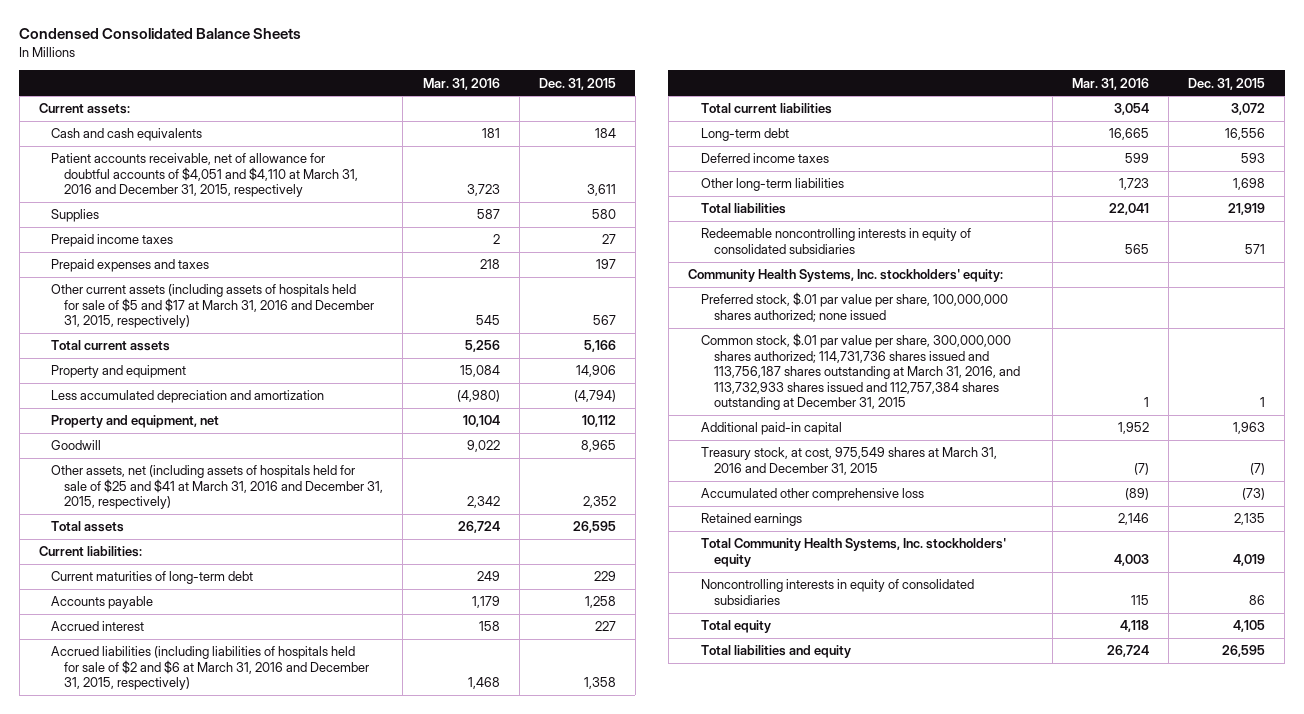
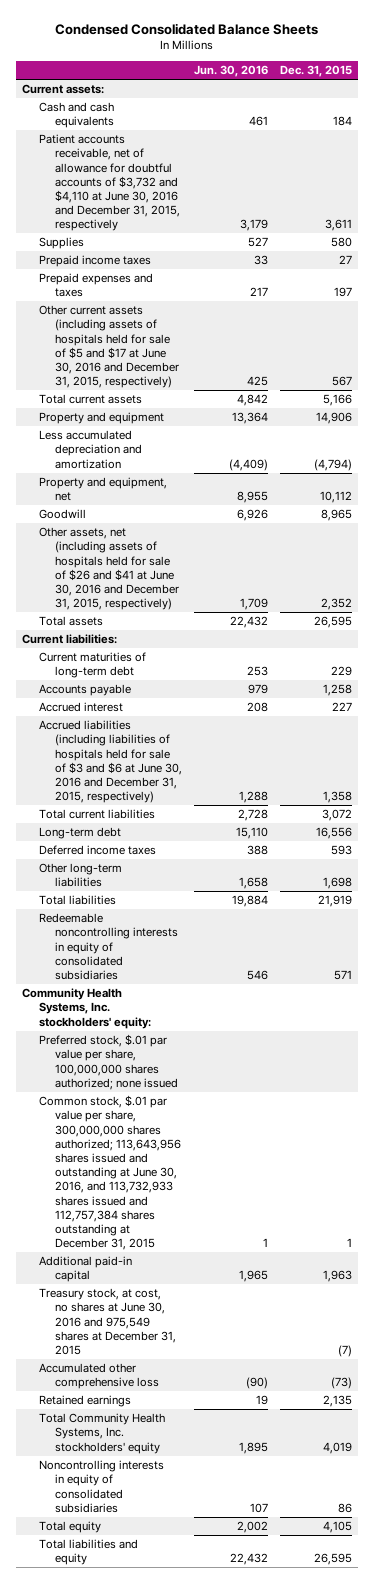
[422,77,500,90] Mar. 31, 2016 -> none
none -> [194,65,269,78] Jun. 30, 2016
[51,153,359,198] Patient accounts receivable, net of allowance for doubtful accounts of $4,051 and $4,110 at March 31, 2016 and December 31, 2015, respectively -> [38,134,181,232] Patient accounts receivable, net of allowance for doubtful accounts of $3,732 and $4,110 at June 30, 2016 and December 31, 2015, respectively
[51,284,375,329] Other current assets (including assets of hospitals held for sale of $5 and $17 at March 31, 2016 and December 31, 2015, respectively) -> [38,305,180,389] Other current assets (including assets of hospitals held for sale of $5 and $17 at June 30, 2016 and December 31, 2015, respectively)
[51,465,384,510] Other assets, net (including assets of hospitals held for sale of $25 and $41 at March 31, 2016 and December 31, 2015, respectively) -> [38,527,180,611] Other assets, net (including assets of hospitals held for sale of $26 and $41 at June 30, 2016 and December 31, 2015, respectively)
[51,646,370,691] Accrued liabilities (including liabilities of hospitals held for sale of $2 and $6 at March 31, 2016 and December 31, 2015, respectively) -> [38,720,183,804] Accrued liabilities (including liabilities of hospitals held for sale of $3 and $6 at June 30, 2016 and December 31, 2015, respectively)
[700,333,1020,411] Common stock, $.01 par value per share, 300,000,000 shares authorized; 114,731,736 shares issued and 113,756,187 shares outstanding at March 31, 2016, and 113,732,933 shares issued and 112,757,384 shares outstanding at December 31, 2015 -> [38,1095,182,1251] Common stock, $.01 par value per share, 300,000,000 shares authorized; 113,643,956 shares issued and outstanding at June 30, 2016, and 113,732,933 shares issued and 112,757,384 shares outstanding at December 31, 2015
[700,447,997,475] Treasury stock, at cost, 975,549 shares at March 31, 2016 and December 31, 2015 -> [38,1288,177,1356] Treasury stock, at cost, no shares at June 30, 2016 and 975,549 shares at December 31, 2015

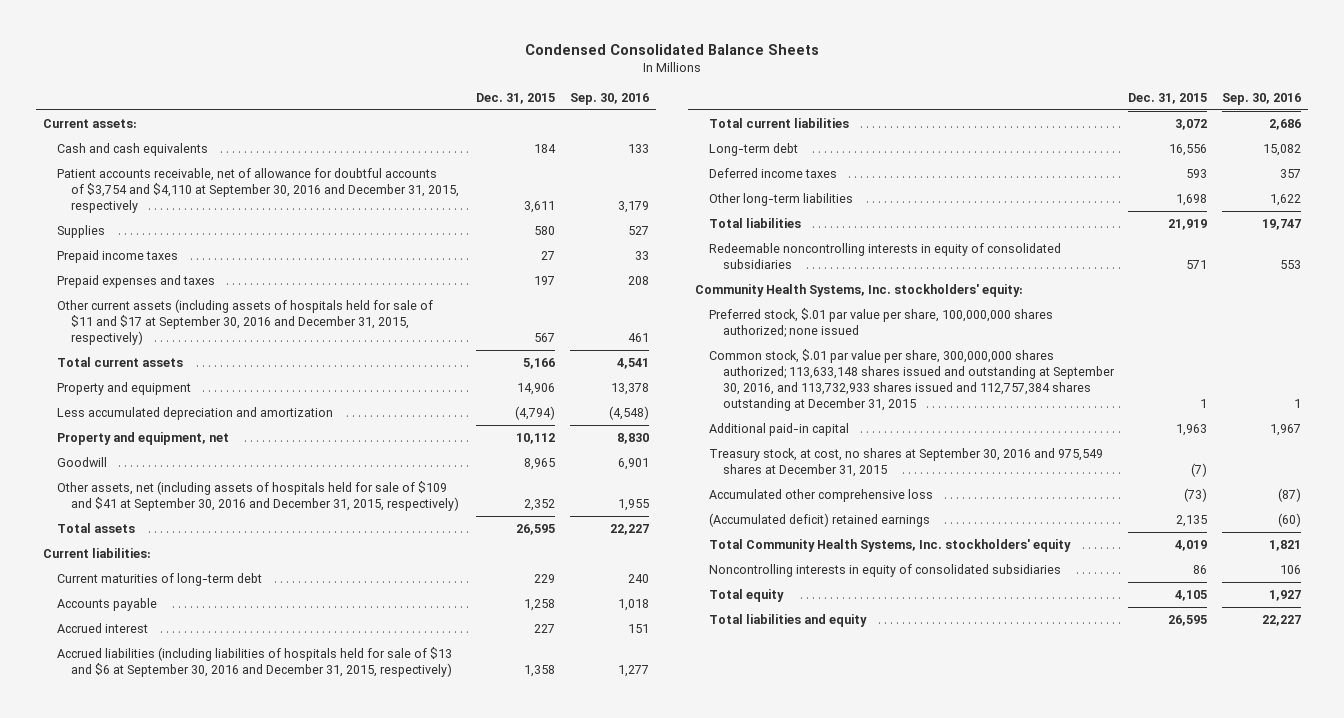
[194,65,269,78] Jun. 30, 2016 -> none
none -> [569,92,649,105] Sep. 30, 2016
[38,134,181,232] Patient accounts receivable, net of allowance for doubtful accounts of $3,732 and $4,110 at June 30, 2016 and December 31, 2015, respectively -> [56,167,459,213] Patient accounts receivable, net of allowance for doubtful accounts of $3,754 and $4,110 at September 30, 2016 and December 31, 2015, respectively
[38,305,180,389] Other current assets (including assets of hospitals held for sale of $5 and $17 at June 30, 2016 and December 31, 2015, respectively) -> [56,298,433,345] Other current assets (including assets of hospitals held for sale of $11 and $17 at September 30, 2016 and December 31, 2015, respectively)
[38,527,180,611] Other assets, net (including assets of hospitals held for sale of $26 and $41 at June 30, 2016 and December 31, 2015, respectively) -> [56,480,459,511] Other assets, net (including assets of hospitals held for sale of $109 and $41 at September 30, 2016 and December 31, 2015, respectively)
[38,720,183,804] Accrued liabilities (including liabilities of hospitals held for sale of $3 and $6 at June 30, 2016 and December 31, 2015, respectively) -> [56,646,452,677] Accrued liabilities (including liabilities of hospitals held for sale of $13 and $6 at September 30, 2016 and December 31, 2015, respectively)
[38,1095,182,1251] Common stock, $.01 par value per share, 300,000,000 shares authorized; 113,643,956 shares issued and outstanding at June 30, 2016, and 113,732,933 shares issued and 112,757,384 shares outstanding at December 31, 2015 -> [708,348,1115,411] Common stock, $.01 par value per share, 300,000,000 shares authorized; 113,633,148 shares issued and outstanding at September 30, 2016, and 113,732,933 shares issued and 112,757,384 shares outstanding at December 31, 2015
[38,1288,177,1356] Treasury stock, at cost, no shares at June 30, 2016 and 975,549 shares at December 31, 2015 -> [708,447,1103,477] Treasury stock, at cost, no shares at September 30, 2016 and 975,549 shares at December 31, 2015
[38,1395,131,1408] Retained earnings -> [708,512,930,527] (Accumulated deficit) retained earnings

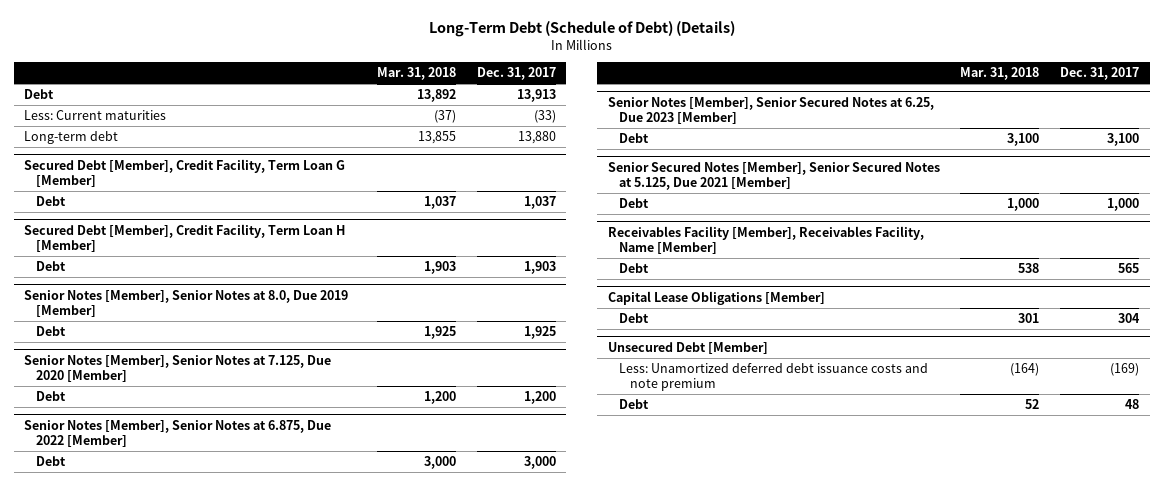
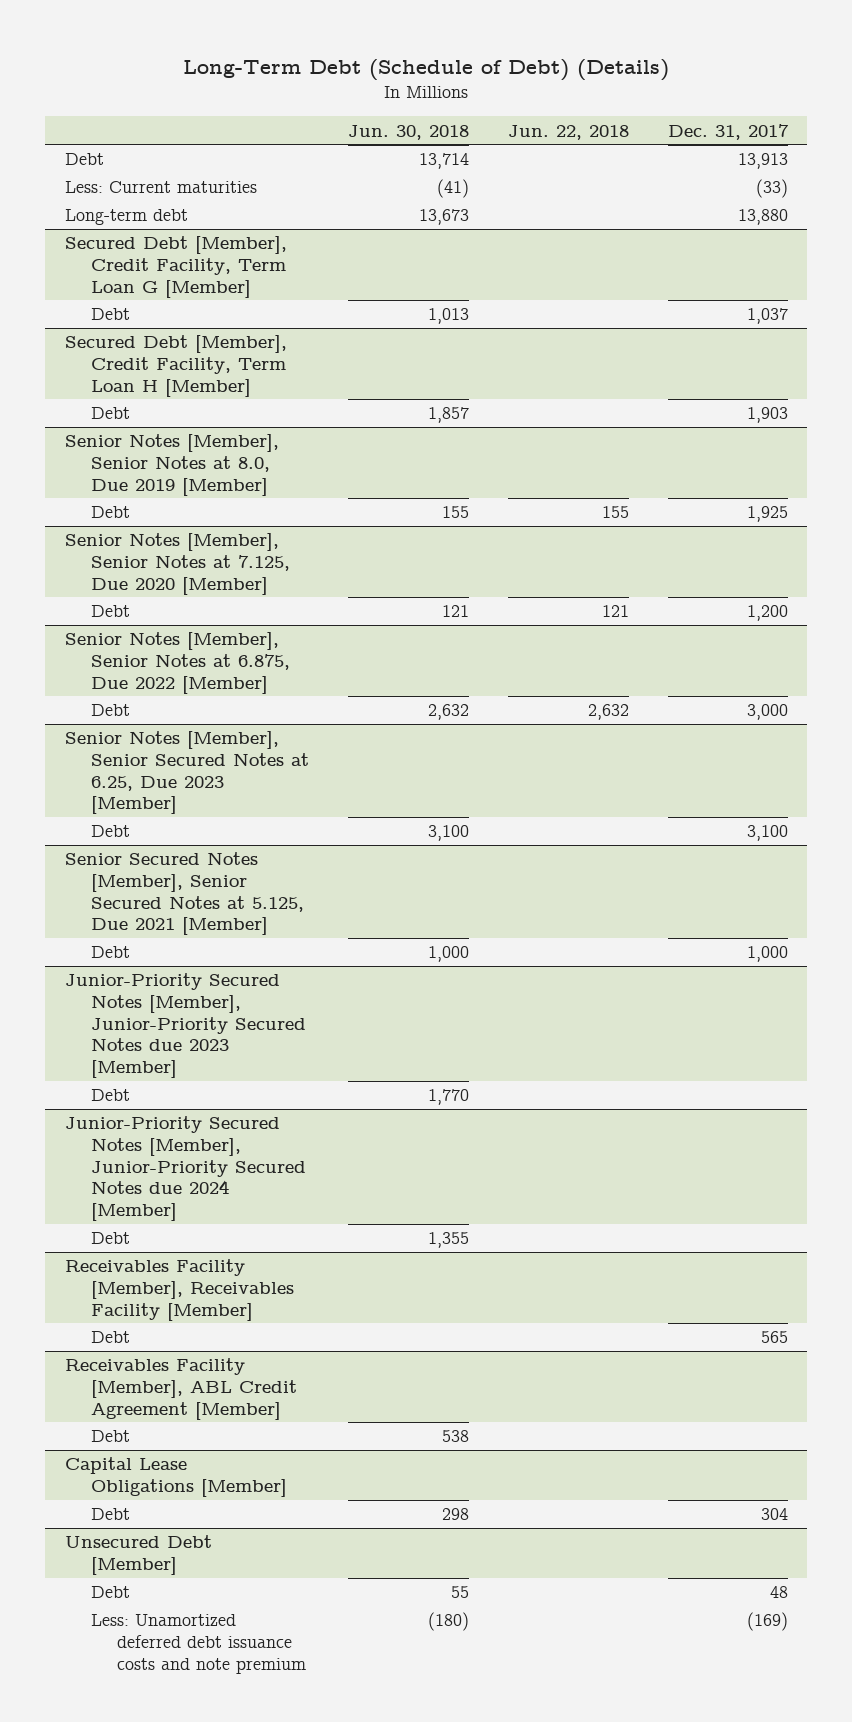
[377,67,457,81] Mar. 31, 2018 -> none
none -> [347,124,469,140] Jun. 30, 2018
none -> [507,124,629,140] Jun. 22, 2018
none -> [64,973,306,1078] Junior-Priority Secured Notes [Member], Junior-Priority Secured Notes due 2023 [Member]
none -> [90,1089,130,1102] Debt
none -> [64,1116,306,1221] Junior-Priority Secured Notes [Member], Junior-Priority Secured Notes due 2024 [Member]
none -> [90,1232,130,1245] Debt
[607,225,924,254] Receivables Facility [Member], Receivables Facility, Name [Member] -> [64,1259,294,1321] Receivables Facility [Member], Receivables Facility [Member]
none -> [64,1358,297,1420] Receivables Facility [Member], ABL Credit Agreement [Member]
none -> [90,1430,130,1443] Debt
[618,363,928,392] Less: Unamortized deferred debt issuance costs and note premium -> [90,1614,306,1674] Less: Unamortized deferred debt issuance costs and note premium

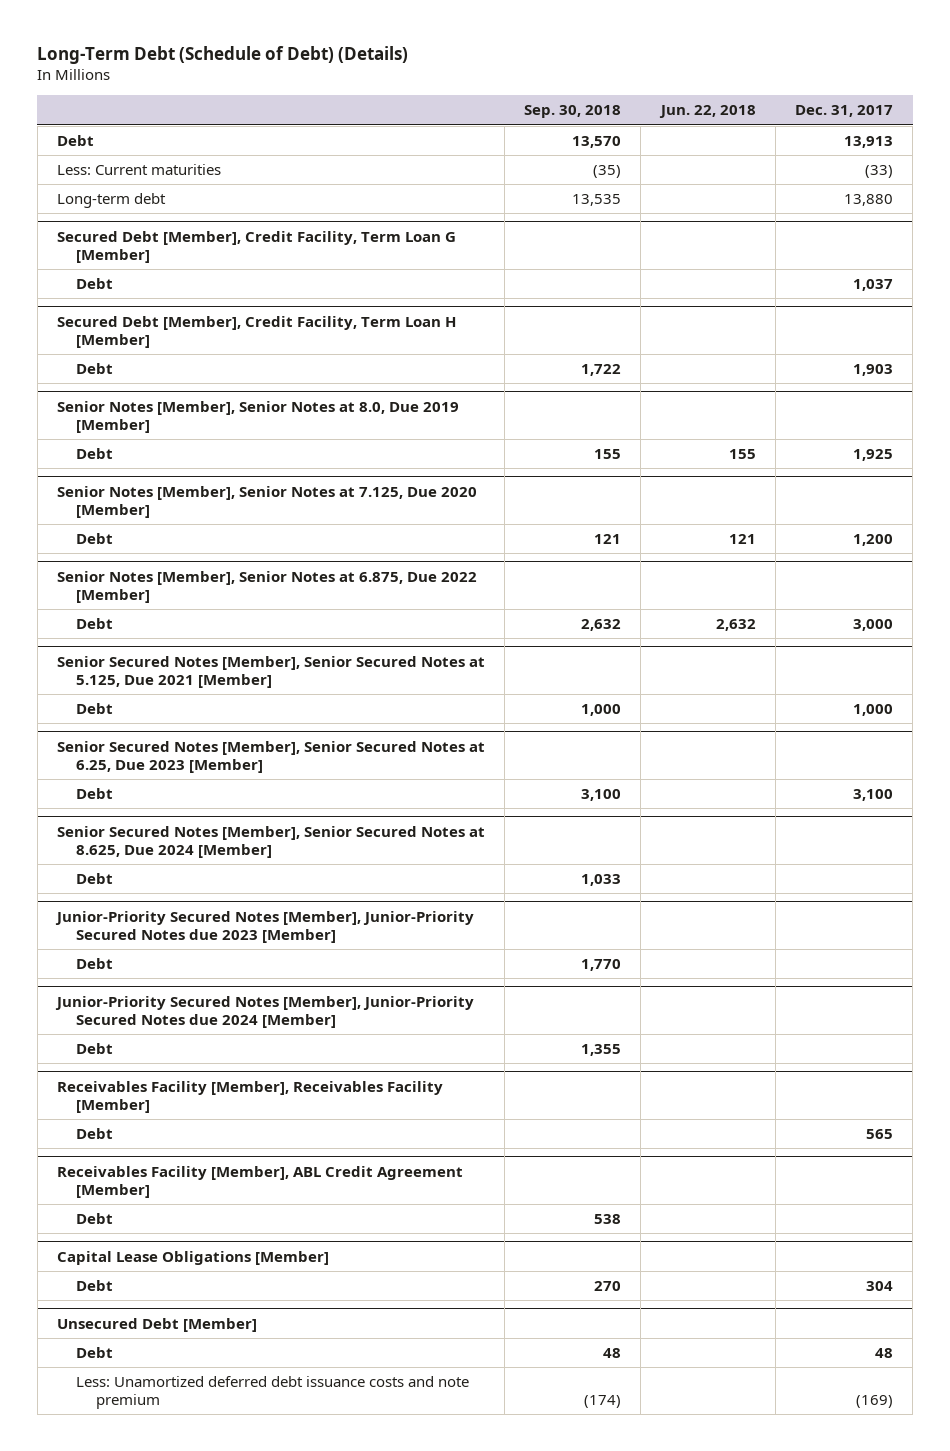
[347,124,469,140] Jun. 30, 2018 -> none
none -> [524,105,622,119] Sep. 30, 2018
[64,731,309,815] Senior Notes [Member], Senior Secured Notes at 6.25, Due 2023 [Member] -> none
[90,825,130,838] Debt -> none
none -> [56,740,485,773] Senior Secured Notes [Member], Senior Secured Notes at 6.25, Due 2023 [Member]
none -> [76,788,114,800] Debt
none -> [56,825,485,858] Senior Secured Notes [Member], Senior Secured Notes at 8.625, Due 2024 [Member]
none -> [76,873,114,885] Debt

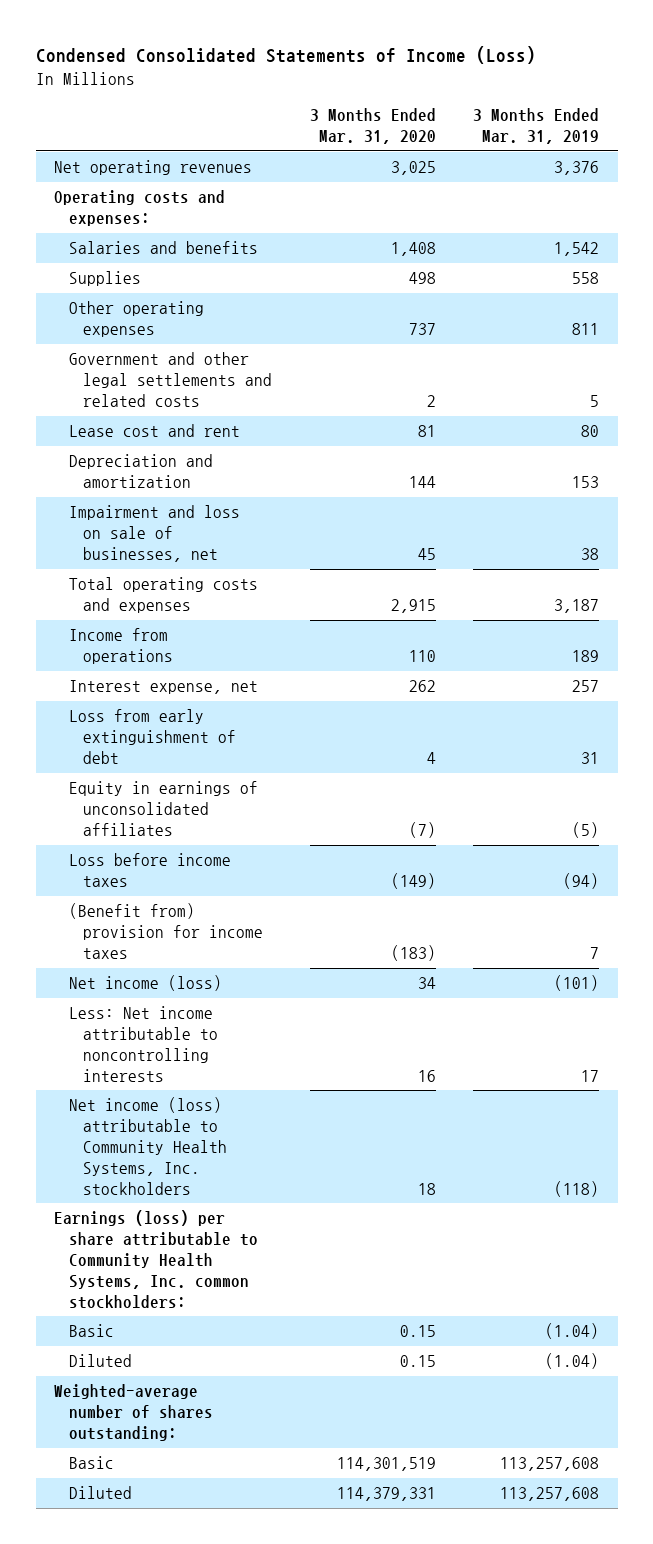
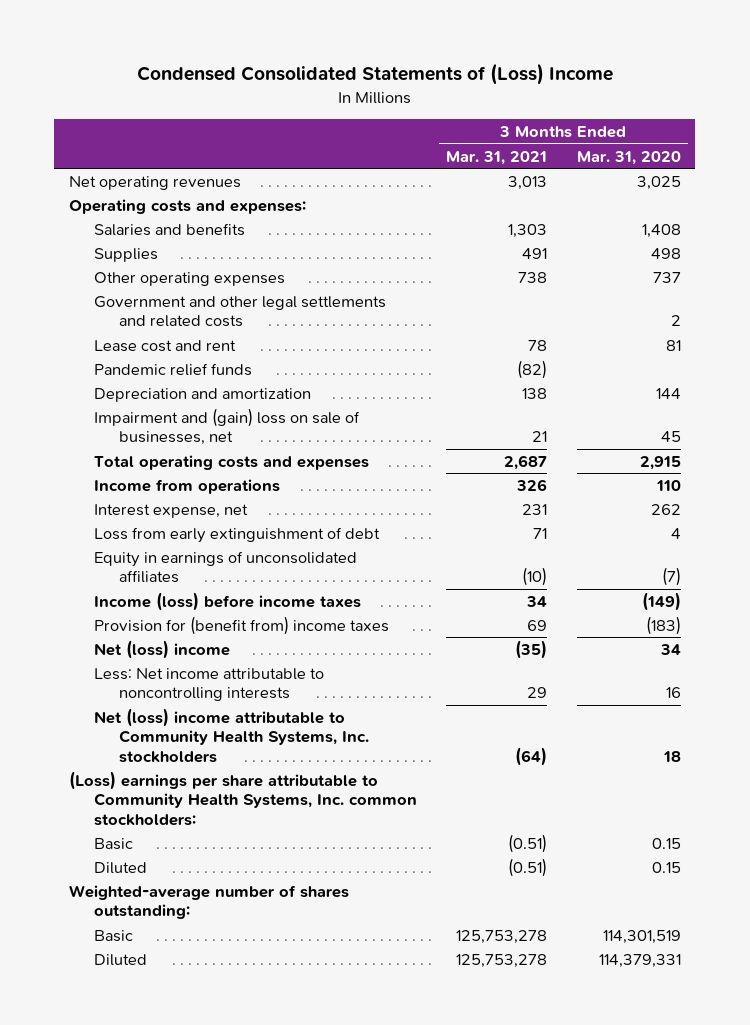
[35,46,536,65] Condensed Consolidated Statements of Income (Loss) -> [136,63,613,86] Condensed Consolidated Statements of (Loss) Income
[472,108,599,145] 3 Months Ended Mar. 31, 2019 -> none
none -> [446,150,548,165] Mar. 31, 2021
none -> [94,362,253,376] Pandemic relief funds
[68,505,240,562] Impairment and loss on sale of businesses, net -> [94,407,361,446] Impairment and (gain) loss on sale of businesses, net
[68,853,231,888] Loss before income taxes -> [94,591,362,611] Income (loss) before income taxes
[68,903,264,959] (Benefit from) provision for income taxes -> [94,615,390,635] Provision for (benefit from) income taxes
[68,975,222,992] Net income (loss) -> [94,639,231,659] Net (loss) income
[68,1097,228,1195] Net income (loss) attributable to Community Health Systems, Inc. stockholders -> [94,707,370,763] Net (loss) income attributable to Community Health Systems, Inc. stockholders
[54,1210,258,1309] Earnings (loss) per share attributable to Community Health Systems, Inc. common stockholders: -> [68,770,418,826] (Loss) earnings per share attributable to Community Health Systems, Inc. common stockholders:

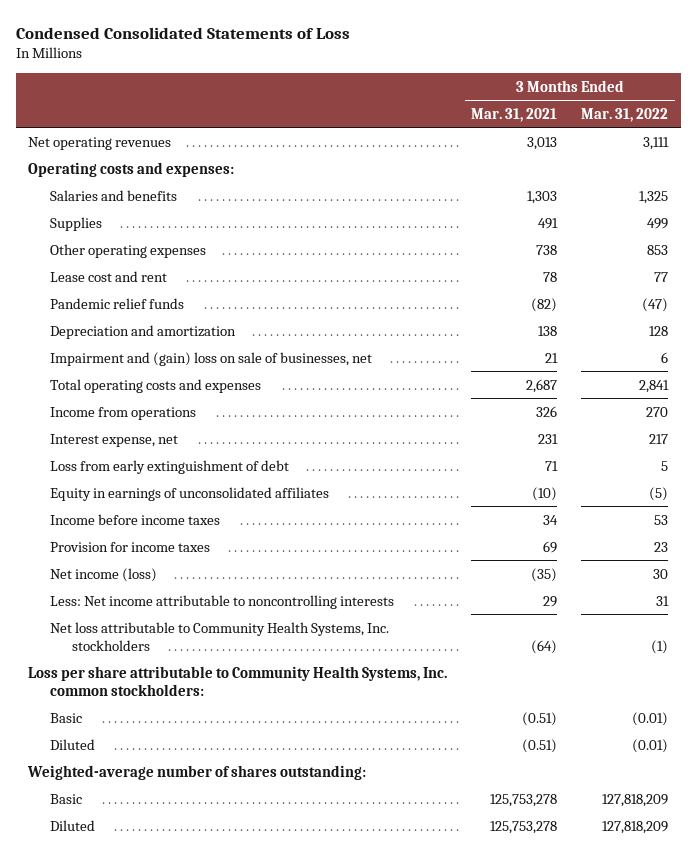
[136,63,613,86] Condensed Consolidated Statements of (Loss) Income -> [15,26,350,39] Condensed Consolidated Statements of Loss
[576,150,681,165] Mar. 31, 2020 -> none
none -> [581,107,669,122] Mar. 31, 2022
[94,295,387,328] Government and other legal settlements and related costs -> none
[94,591,362,611] Income (loss) before income taxes -> [49,513,220,525] Income before income taxes
[94,615,390,635] Provision for (benefit from) income taxes -> [49,541,210,552] Provision for income taxes
[94,639,231,659] Net (loss) income -> [49,567,157,582] Net income (loss)
[94,707,370,763] Net (loss) income attributable to Community Health Systems, Inc. stockholders -> [49,621,389,651] Net loss attributable to Community Health Systems, Inc. stockholders
[68,770,418,826] (Loss) earnings per share attributable to Community Health Systems, Inc. common stockholders: -> [27,665,447,696] Loss per share attributable to Community Health Systems, Inc. common stockholders:

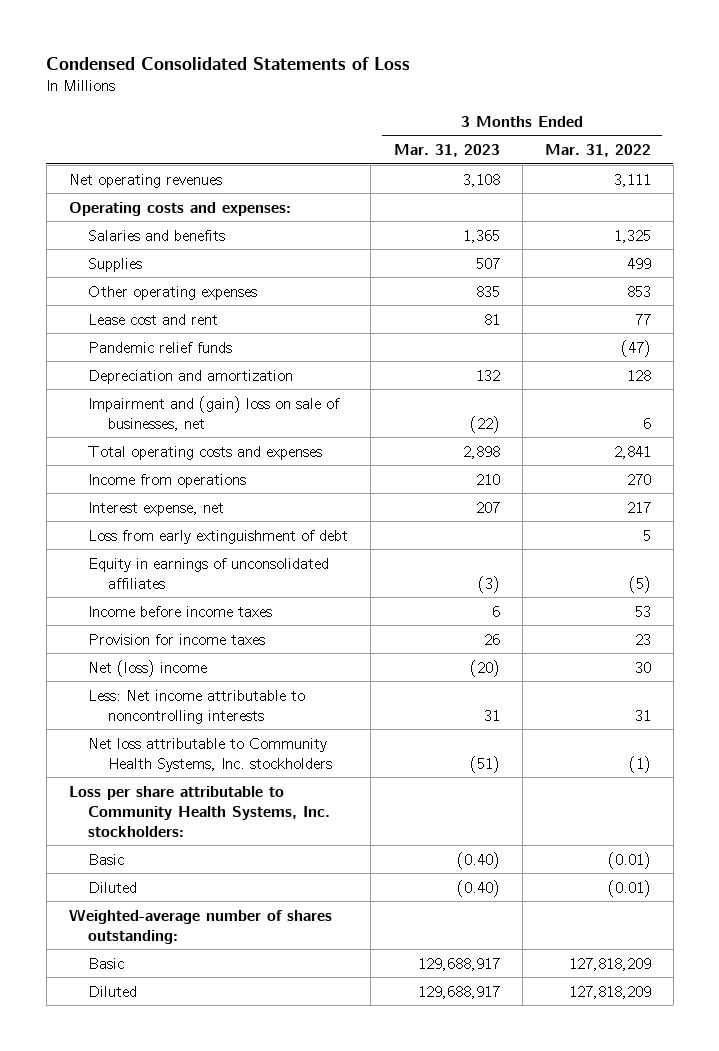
[471,107,558,122] Mar. 31, 2021 -> none
none -> [393,143,500,157] Mar. 31, 2023
[49,567,157,582] Net income (loss) -> [88,659,208,677] Net (loss) income
[27,665,447,696] Loss per share attributable to Community Health Systems, Inc. common stockholders: -> [68,785,331,837] Loss per share attributable to Community Health Systems, Inc. stockholders:

